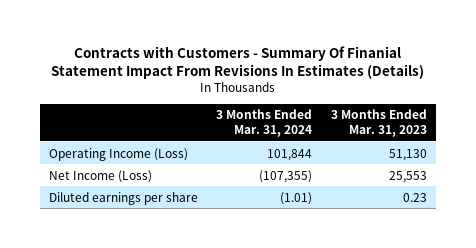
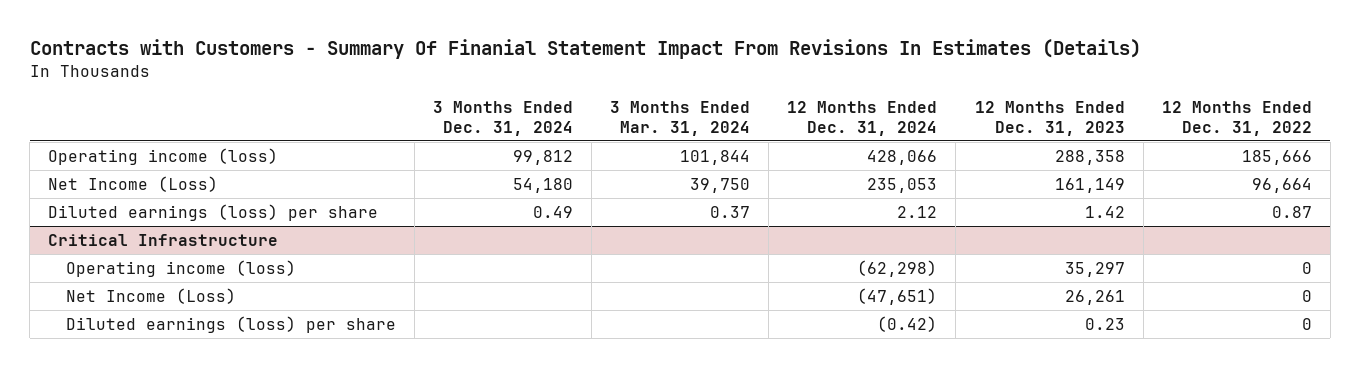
[330,109,427,138] 3 Months Ended Mar. 31, 2023 -> none
none -> [433,100,574,136] 3 Months Ended Dec. 31, 2024
none -> [787,100,938,136] 12 Months Ended Dec. 31, 2024
none -> [974,100,1125,136] 12 Months Ended Dec. 31, 2023
none -> [1161,100,1312,136] 12 Months Ended Dec. 31, 2022
[48,147,188,161] Operating Income (Loss) -> [48,147,279,165] Operating income (loss)
[259,169,313,183] (107,355) -> [690,177,751,193] 39,750
[48,191,198,205] Diluted earnings per share -> [48,203,379,221] Diluted earnings (loss) per share
[280,191,313,205] (1.01) -> [710,205,751,218] 0.37
none -> [48,233,279,246] Critical Infrastructure
none -> [66,259,297,277] Operating income (loss)
none -> [66,287,237,304] Net Income (Loss)
none -> [66,315,397,333] Diluted earnings (loss) per share

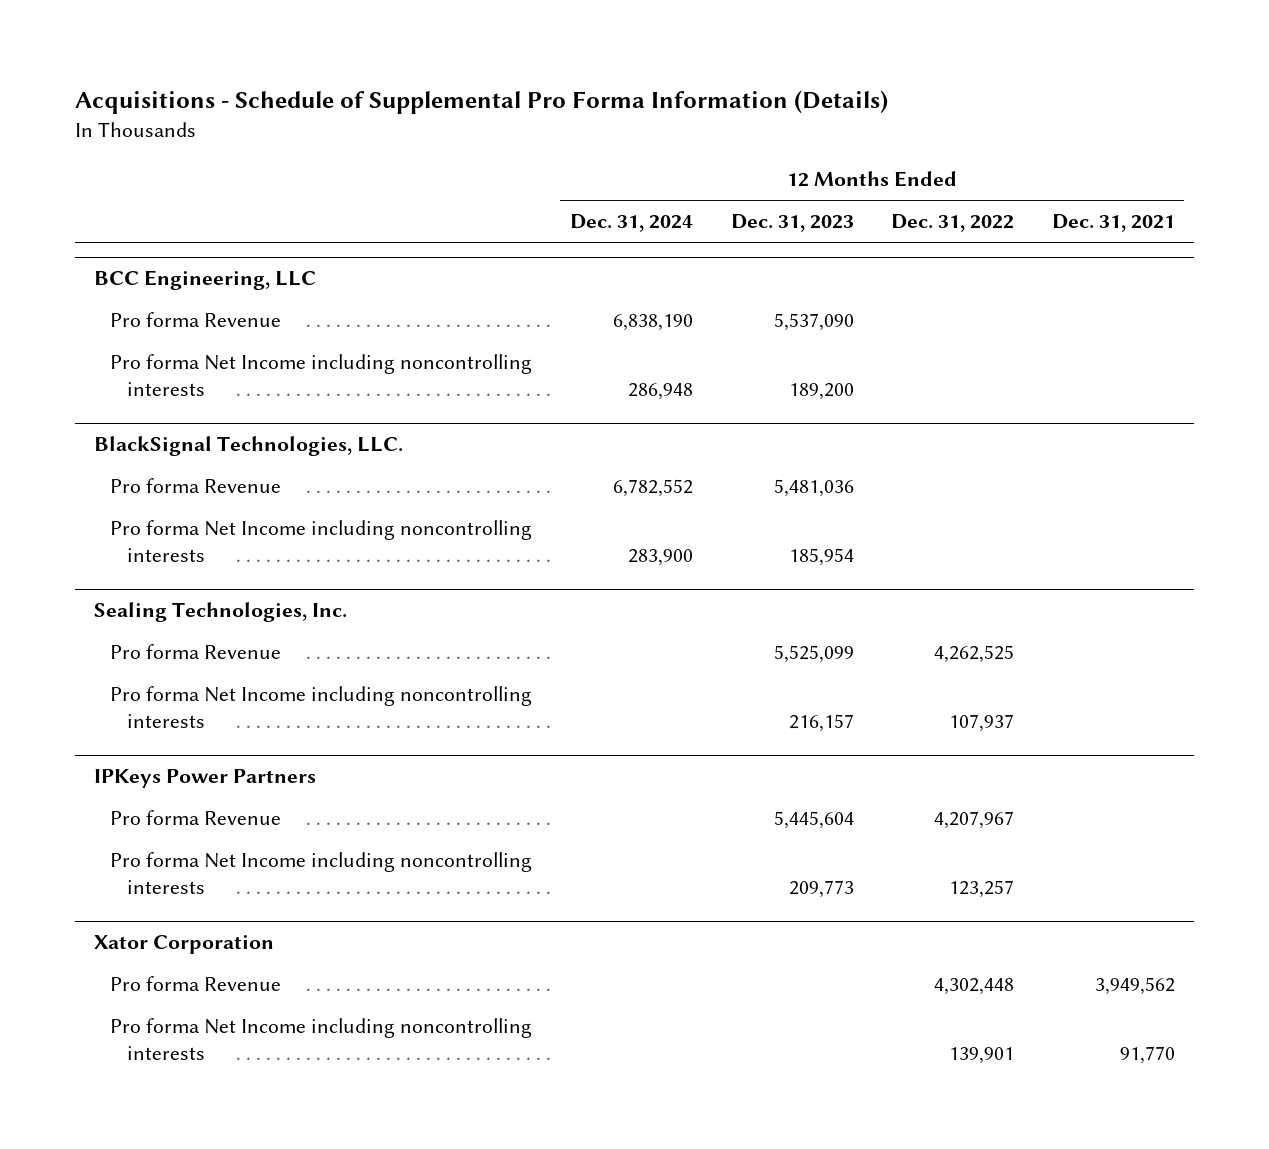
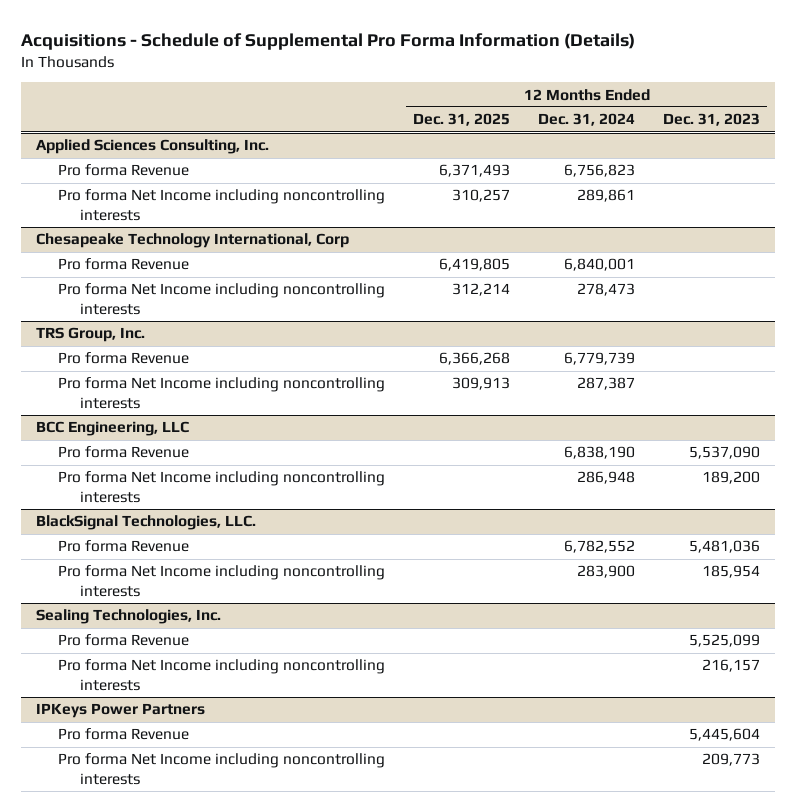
[891,214,1015,233] Dec. 31, 2022 -> none
[1052,214,1176,233] Dec. 31, 2021 -> none
none -> [412,113,510,127] Dec. 31, 2025
none -> [35,139,269,155] Applied Sciences Consulting, Inc.
none -> [57,164,189,177] Pro forma Revenue
none -> [57,189,385,222] Pro forma Net Income including noncontrolling interests
none -> [35,233,349,249] Chesapeake Technology International, Corp
none -> [57,258,189,271] Pro forma Revenue
none -> [57,283,385,316] Pro forma Net Income including noncontrolling interests
none -> [35,327,145,343] TRS Group, Inc.
none -> [57,352,189,365] Pro forma Revenue
none -> [57,377,385,410] Pro forma Net Income including noncontrolling interests
[93,935,274,955] Xator Corporation -> none
[110,975,282,991] Pro forma Revenue -> none
[110,1017,533,1060] Pro forma Net Income including noncontrolling interests -> none

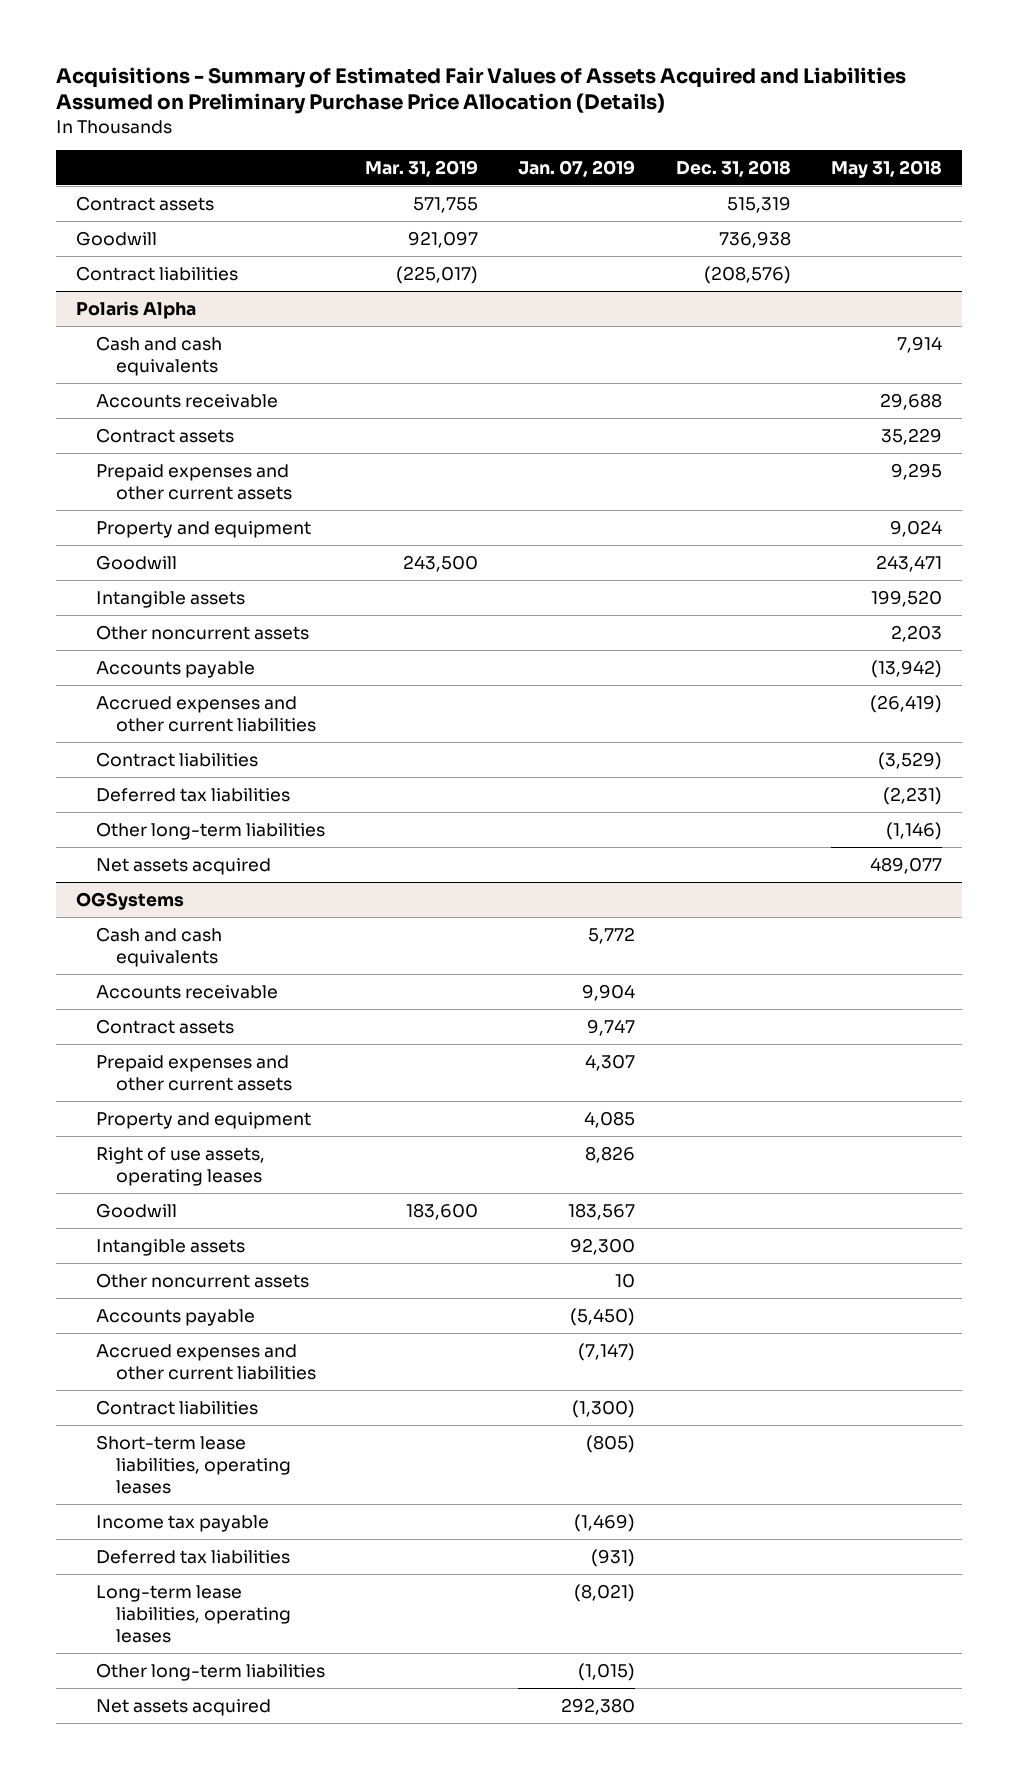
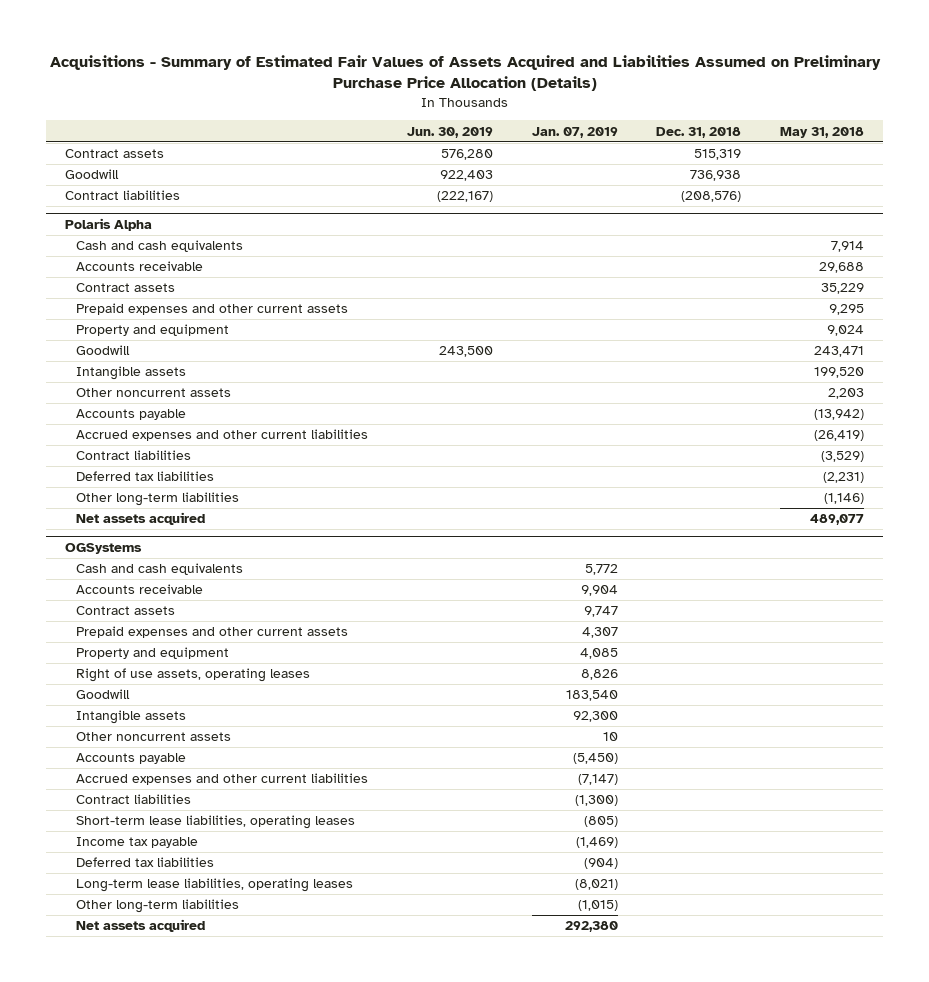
[365,159,479,177] Mar. 31, 2019 -> none
none -> [406,126,493,138] Jun. 30, 2019
[568,1202,636,1220] 183,567 -> [565,690,618,702] 183,540
[591,1548,636,1567] (931) -> [583,858,618,870] (904)

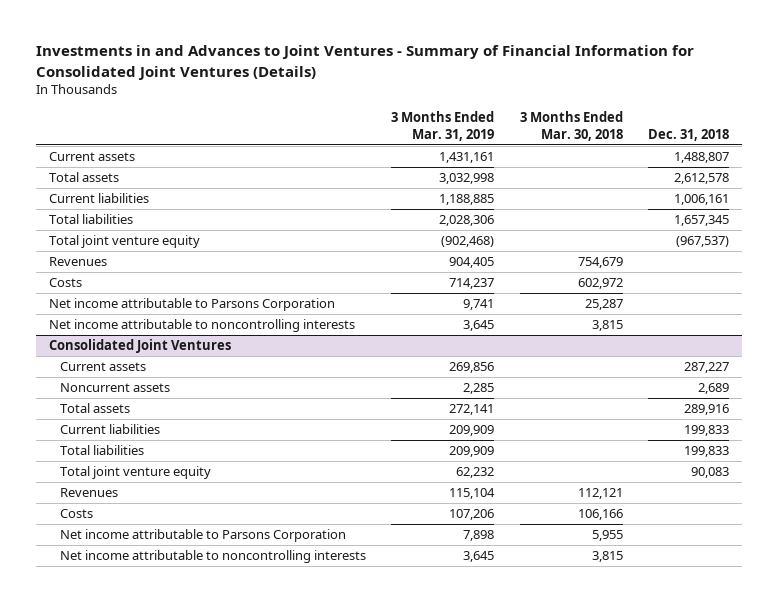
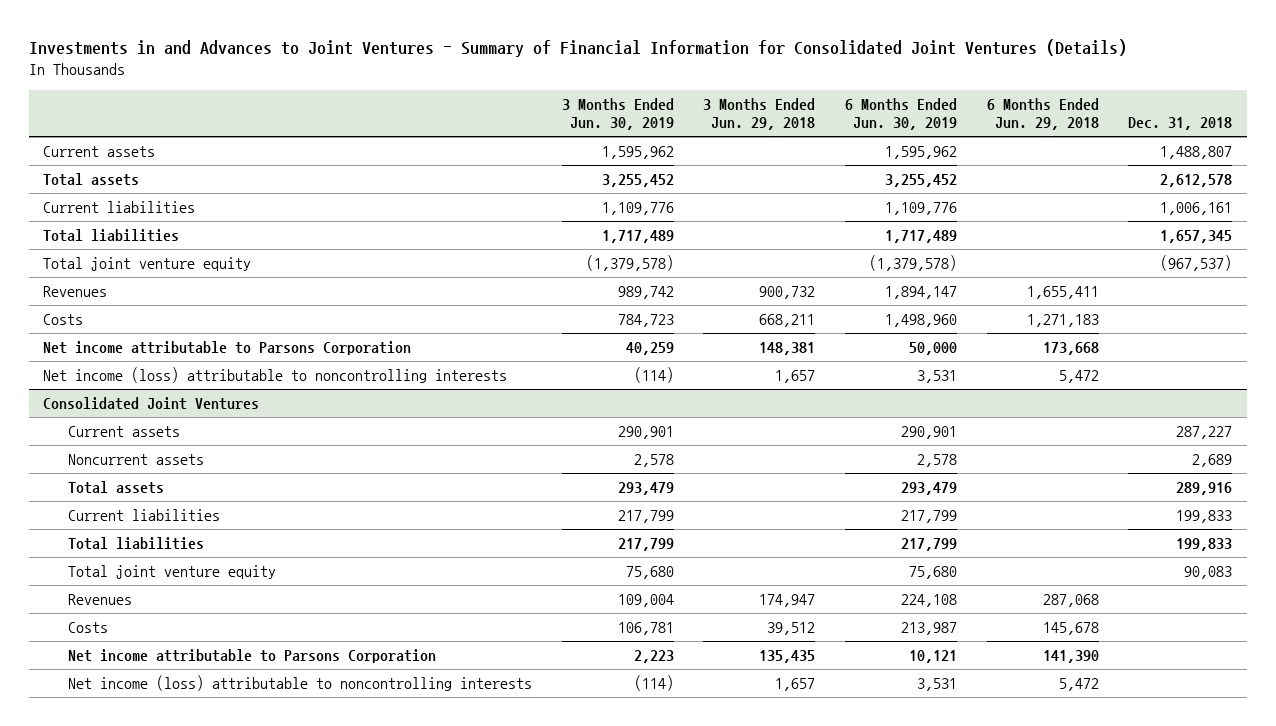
[391,111,495,141] 3 Months Ended Mar. 31, 2019 -> none
[519,111,623,141] 3 Months Ended Mar. 30, 2018 -> none
none -> [561,98,674,131] 3 Months Ended Jun. 30, 2019
none -> [703,98,816,131] 3 Months Ended Jun. 29, 2018
none -> [844,98,957,131] 6 Months Ended Jun. 30, 2019
none -> [986,98,1099,131] 6 Months Ended Jun. 29, 2018
[49,319,356,333] Net income attributable to noncontrolling interests -> [43,367,508,384] Net income (loss) attributable to noncontrolling interests
[59,550,366,564] Net income attributable to noncontrolling interests -> [67,675,532,692] Net income (loss) attributable to noncontrolling interests

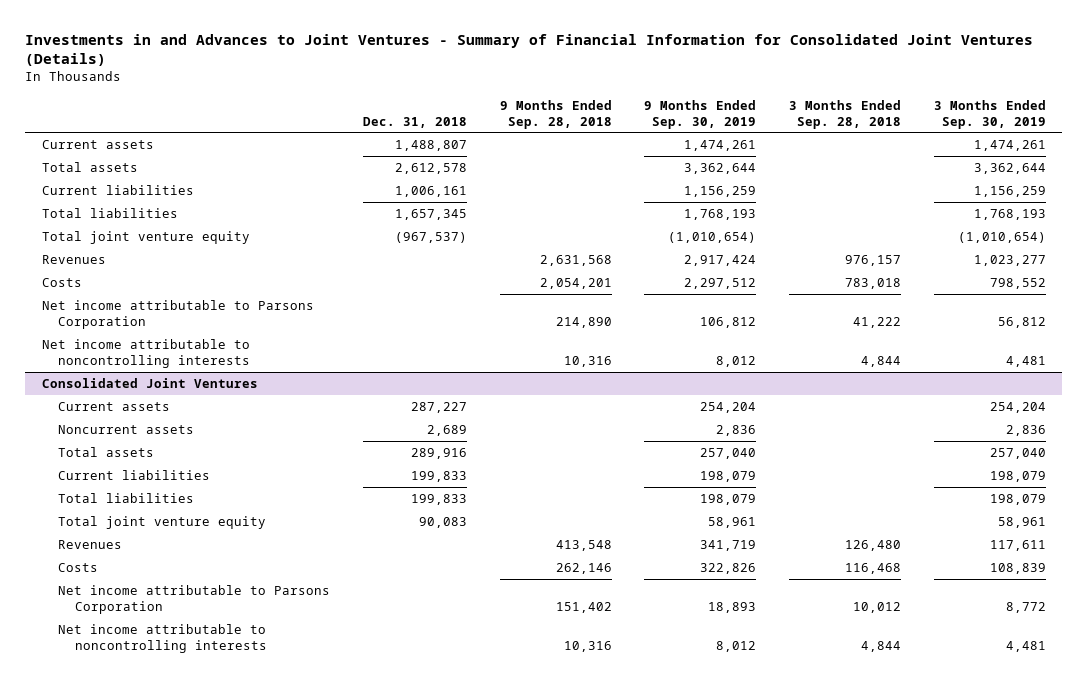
[561,98,674,131] 3 Months Ended Jun. 30, 2019 -> none
[703,98,816,131] 3 Months Ended Jun. 29, 2018 -> none
[844,98,957,131] 6 Months Ended Jun. 30, 2019 -> none
[986,98,1099,131] 6 Months Ended Jun. 29, 2018 -> none
none -> [499,99,612,129] 9 Months Ended Sep. 28, 2018
none -> [644,99,757,129] 9 Months Ended Sep. 30, 2019
none -> [789,99,902,129] 3 Months Ended Sep. 28, 2018
none -> [933,99,1046,129] 3 Months Ended Sep. 30, 2019
[43,367,508,384] Net income (loss) attributable to noncontrolling interests -> [41,338,251,368] Net income attributable to noncontrolling interests
[67,675,532,692] Net income (loss) attributable to noncontrolling interests -> [58,623,268,653] Net income attributable to noncontrolling interests

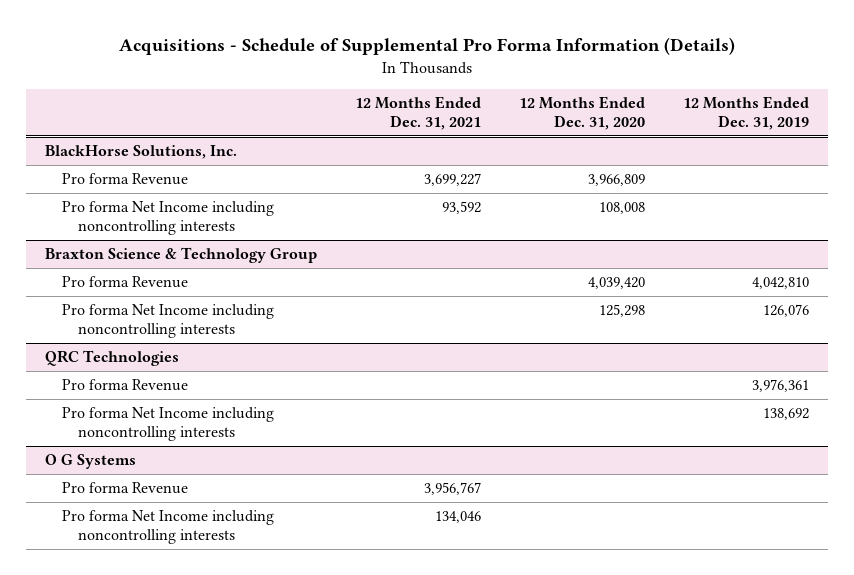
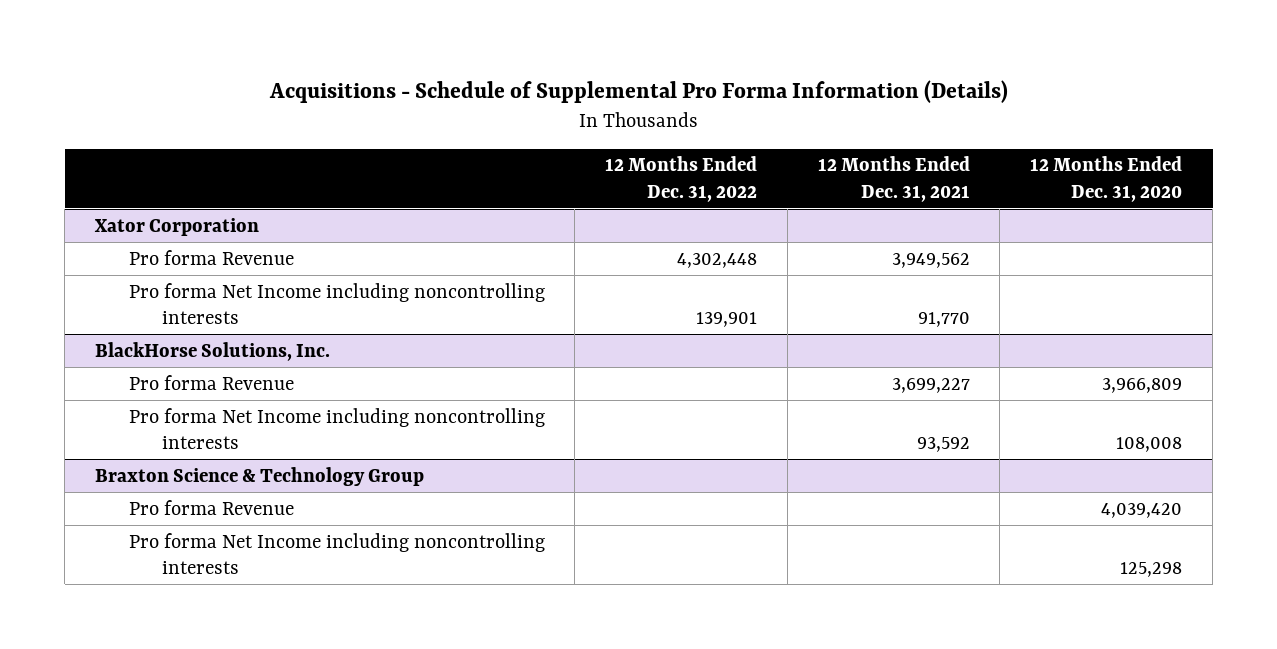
[682,96,809,130] 12 Months Ended Dec. 31, 2019 -> none
none -> [605,156,758,202] 12 Months Ended Dec. 31, 2022
none -> [94,217,260,236] Xator Corporation
none -> [128,249,294,265] Pro forma Revenue
none -> [128,282,545,325] Pro forma Net Income including noncontrolling interests
[45,350,180,367] QRC Technologies -> none
[61,379,188,392] Pro forma Revenue -> none
[61,407,274,442] Pro forma Net Income including noncontrolling interests -> none
[45,454,137,470] O G Systems -> none
[61,482,188,495] Pro forma Revenue -> none
[61,510,274,545] Pro forma Net Income including noncontrolling interests -> none

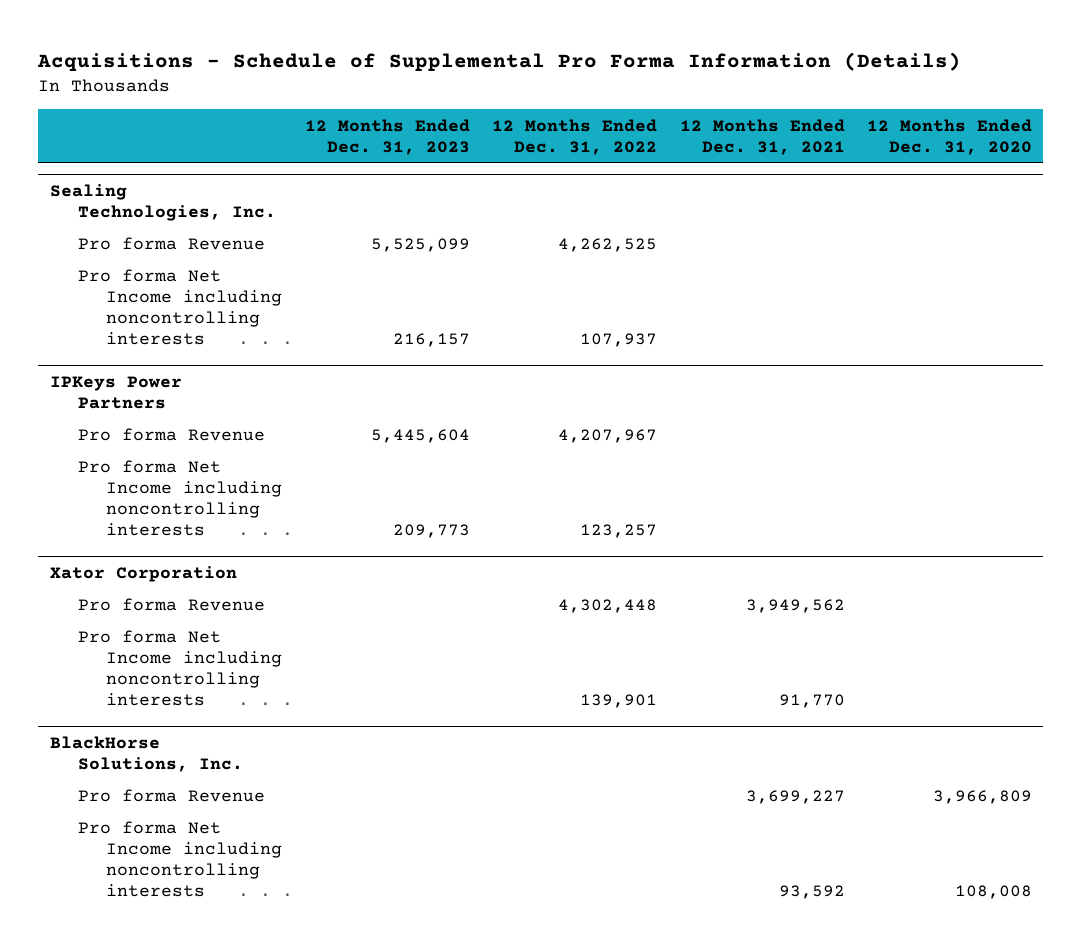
none -> [304,118,470,155] 12 Months Ended Dec. 31, 2023
none -> [49,183,276,221] Sealing Technologies, Inc.
none -> [77,237,265,251] Pro forma Revenue
none -> [77,269,283,346] Pro forma Net Income including noncontrolling interests
none -> [49,375,182,409] IPKeys Power Partners
none -> [77,428,265,442] Pro forma Revenue
none -> [77,460,283,537] Pro forma Net Income including noncontrolling interests
[95,466,425,486] Braxton Science & Technology Group -> none
[128,499,294,515] Pro forma Revenue -> none
[128,532,545,575] Pro forma Net Income including noncontrolling interests -> none

